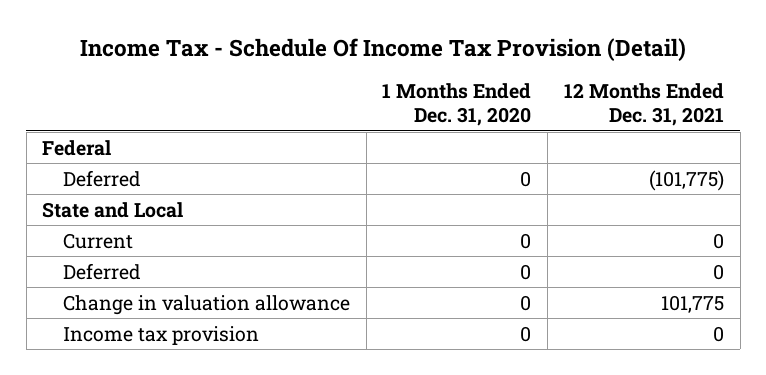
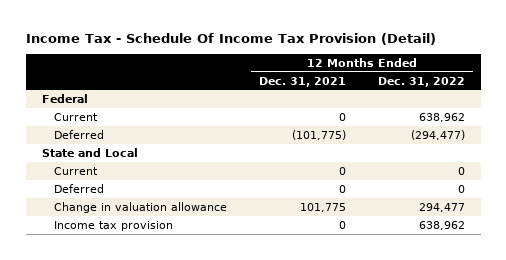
[382,83,532,127] 1 Months Ended Dec. 31, 2020 -> none
none -> [377,76,465,87] Dec. 31, 2022
none -> [53,112,98,121] Current

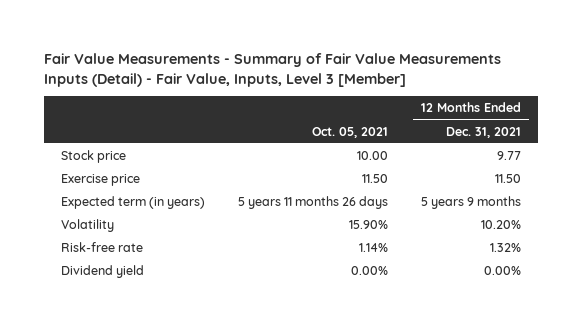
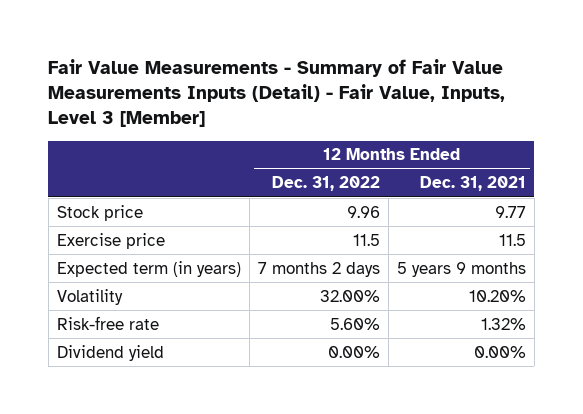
[311,126,388,138] Oct. 05, 2021 -> none
none -> [271,176,380,192] Dec. 31, 2022
[495,174,522,184] 11.50 -> [498,233,526,246] 11.5

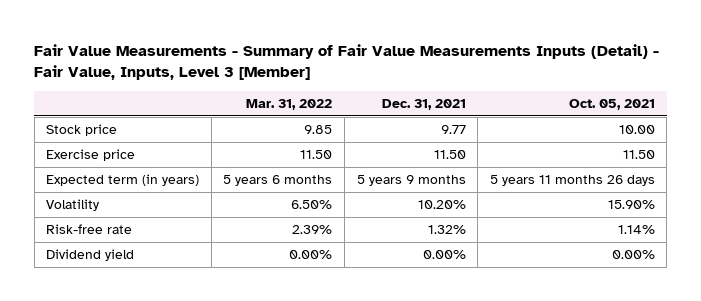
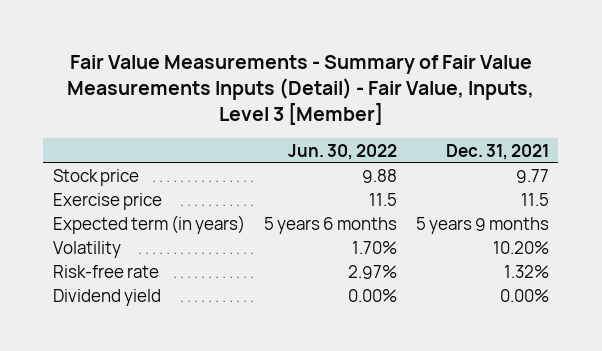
[246,99,333,111] Mar. 31, 2022 -> none
[568,99,655,111] Oct. 05, 2021 -> none
none -> [287,143,397,160] Jun. 30, 2022
[433,150,466,160] 11.50 -> [520,193,549,207] 11.5

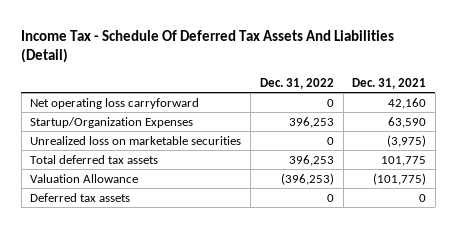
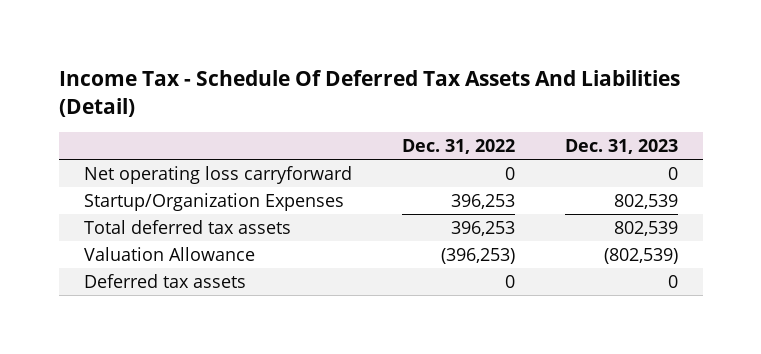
[352,77,427,89] Dec. 31, 2021 -> none
none -> [564,138,678,154] Dec. 31, 2023
[30,135,242,145] Unrealized loss on marketable securities -> none

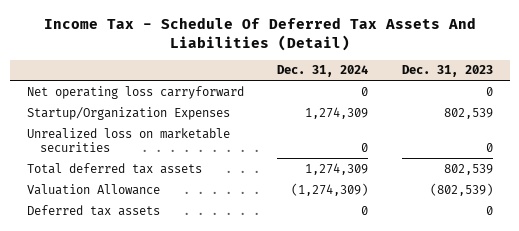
[401,138,515,154] Dec. 31, 2022 -> none
none -> [277,65,369,78] Dec. 31, 2024
none -> [26,127,230,152] Unrealized loss on marketable securities

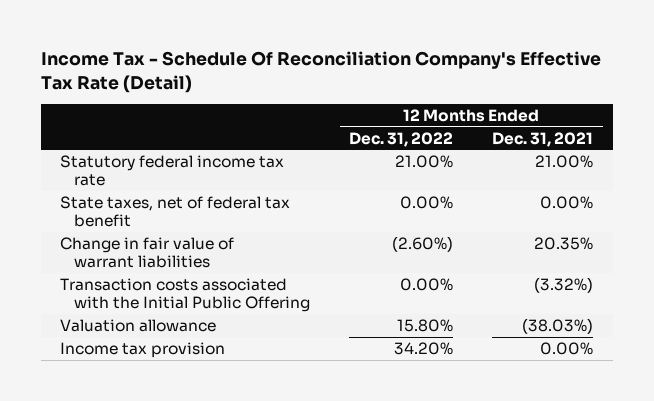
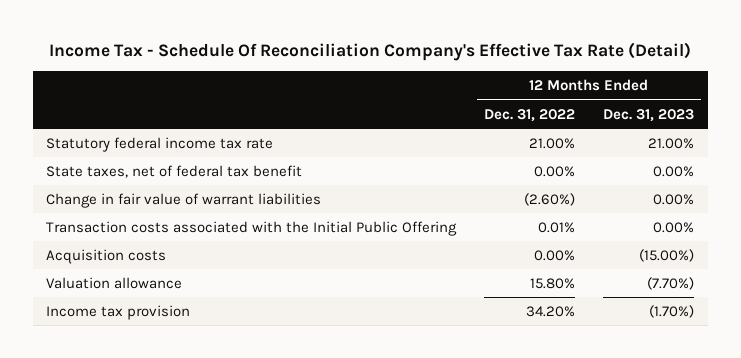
[492,131,594,147] Dec. 31, 2021 -> none
none -> [603,108,695,122] Dec. 31, 2023
[400,277,454,291] 0.00% -> [538,221,576,233] 0.01%
none -> [46,248,167,264] Acquisition costs

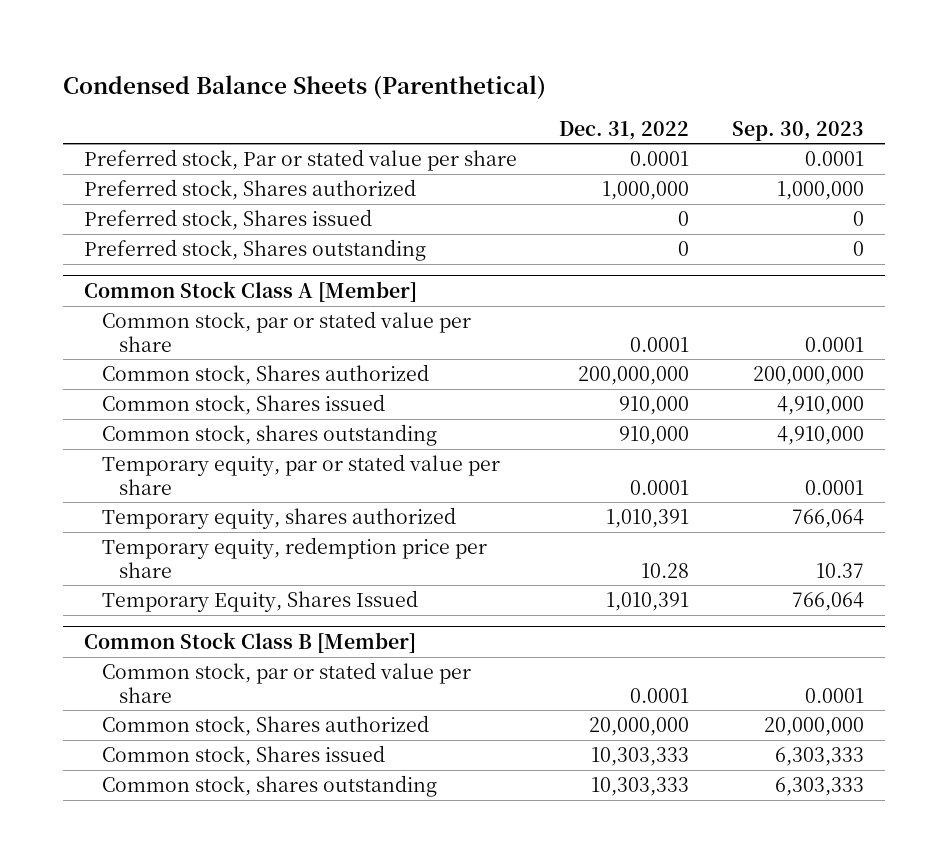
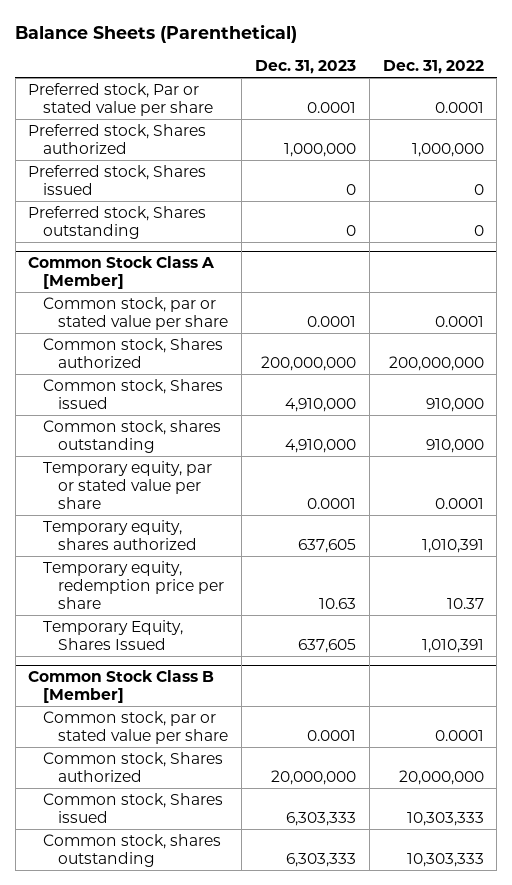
[63,74,547,99] Condensed Balance Sheets (Parenthetical) -> [15,23,298,43] Balance Sheets (Parenthetical)
[731,120,864,141] Sep. 30, 2023 -> none
none -> [254,60,356,75] Dec. 31, 2023
[641,562,690,578] 10.28 -> [446,597,484,609] 10.37

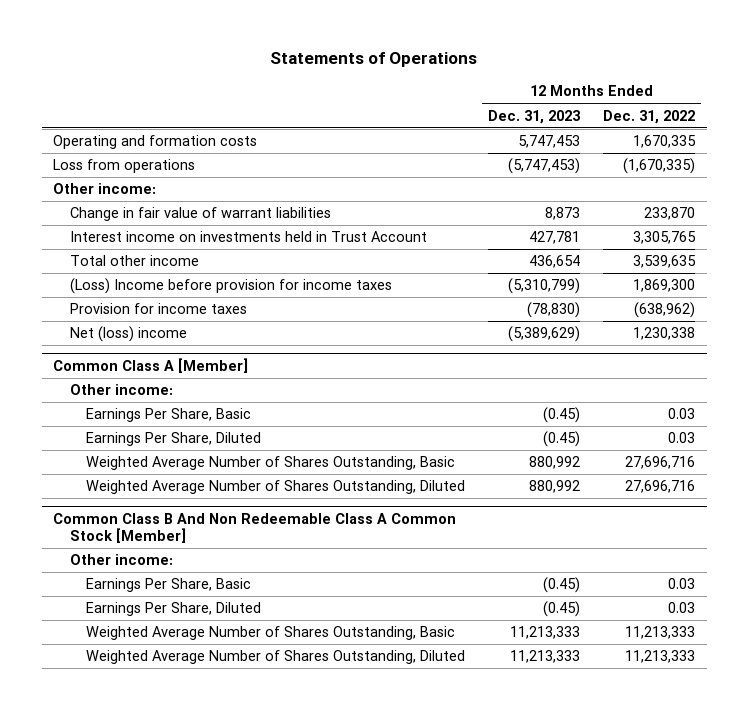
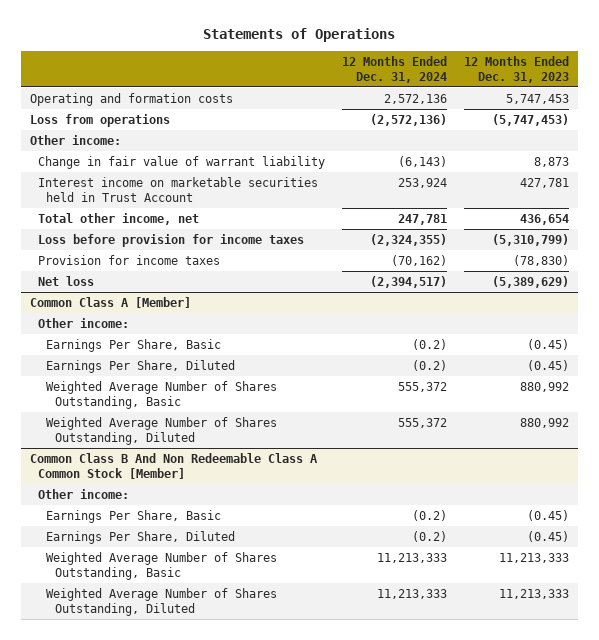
[603,109,696,124] Dec. 31, 2022 -> none
none -> [342,55,448,83] 12 Months Ended Dec. 31, 2024
[69,207,331,222] Change in fair value of warrant liabilities -> [37,155,325,169] Change in fair value of warrant liability
[69,231,427,243] Interest income on investments held in Trust Account -> [37,176,318,202] Interest income on marketable securities held in Trust Account
[69,255,199,267] Total other income -> [37,212,199,225] Total other income, net
[69,278,392,295] (Loss) Income before provision for income taxes -> [37,233,304,247] Loss before provision for income taxes
[69,326,187,343] Net (loss) income -> [37,275,94,286] Net loss

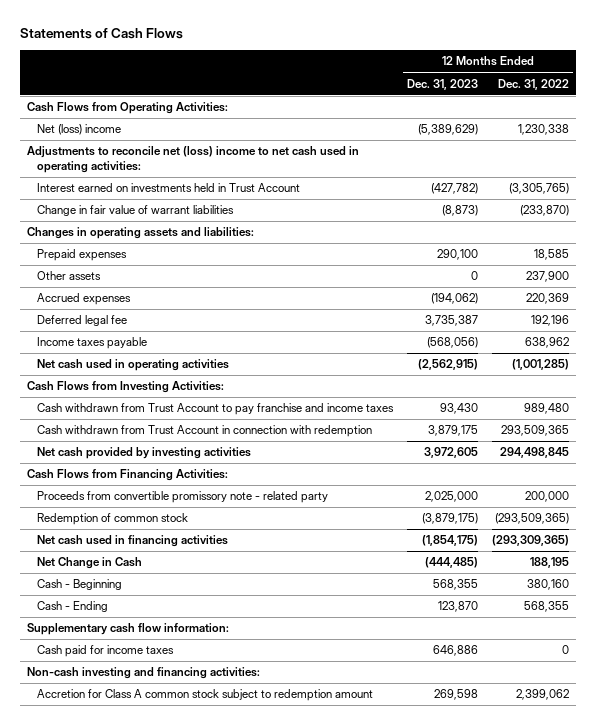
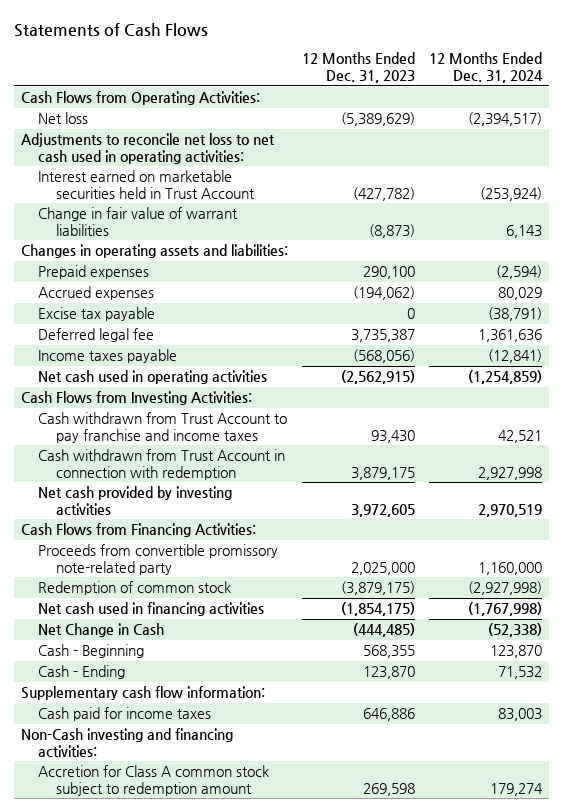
[498,78,570,90] Dec. 31, 2022 -> none
none -> [428,52,543,83] 12 Months Ended Dec. 31, 2024
[36,124,121,136] Net (loss) income -> [38,112,89,125] Net loss
[27,146,360,173] Adjustments to reconcile net (loss) income to net cash used in operating activities: -> [20,133,275,164] Adjustments to reconcile net loss to net cash used in operating activities:
[36,183,300,193] Interest earned on investments held in Trust Account -> [38,170,256,199] Interest earned on marketable securities held in Trust Account
[36,271,101,281] Other assets -> none
none -> [38,307,156,322] Excise tax payable
[36,491,328,504] Proceeds from convertible promissory note - related party -> [38,544,279,575] Proceeds from convertible promissory note-related party
[27,667,261,680] Non-cash investing and financing activities: -> [20,728,233,757] Non-Cash investing and financing activities:

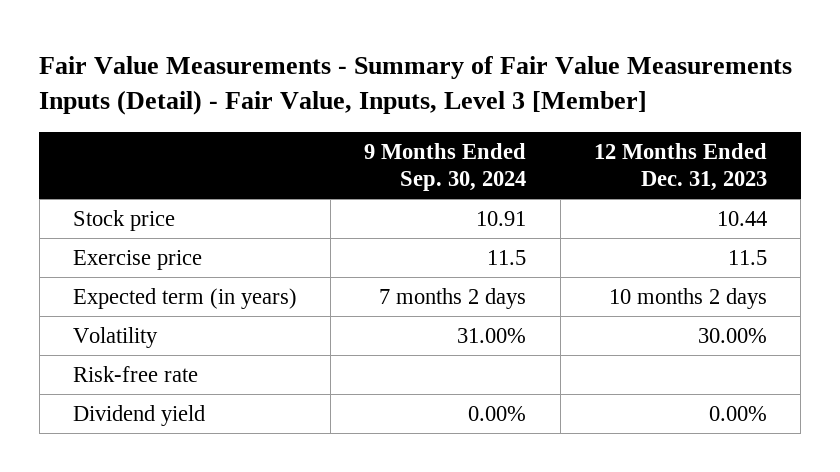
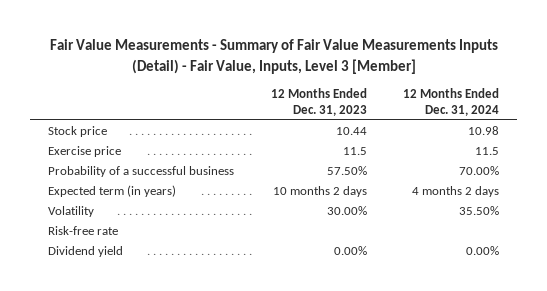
[364,143,527,191] 9 Months Ended Sep. 30, 2024 -> none
none -> [403,88,500,116] 12 Months Ended Dec. 31, 2024
none -> [47,166,234,178] Probability of a successful business

